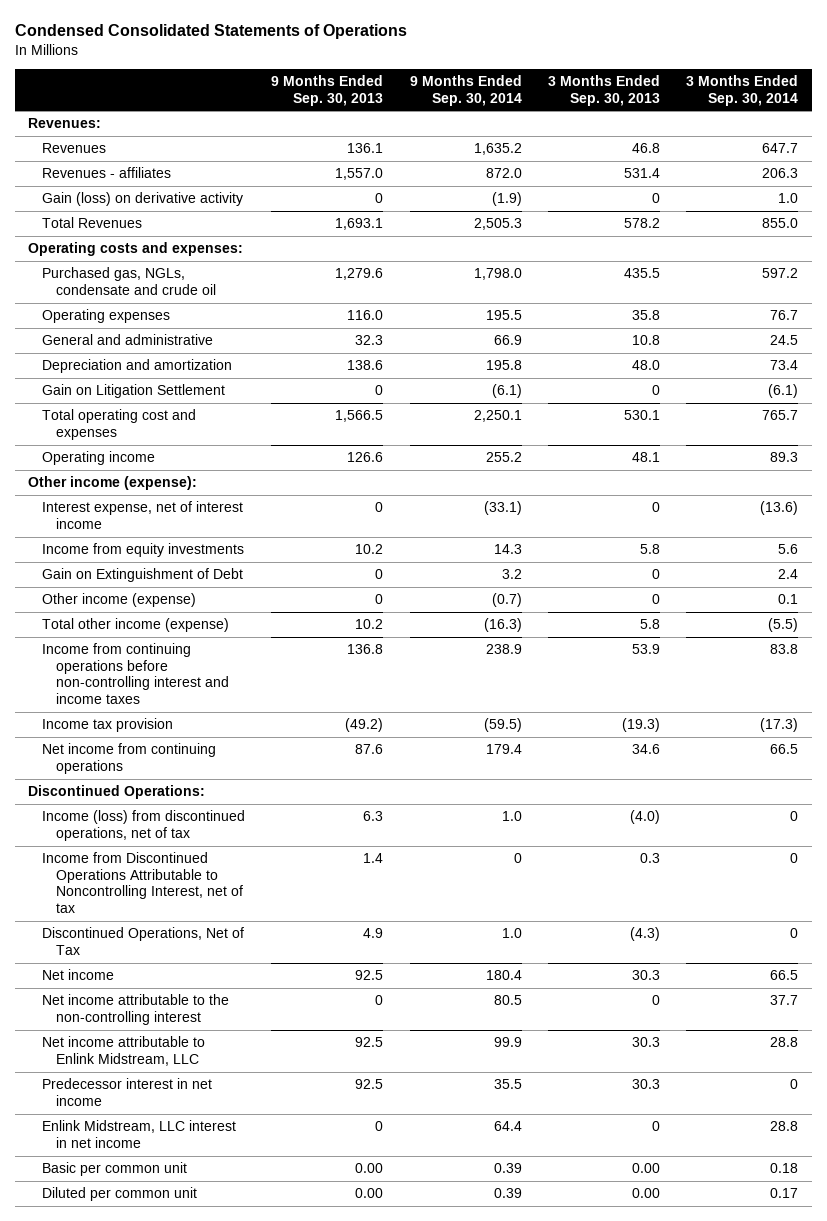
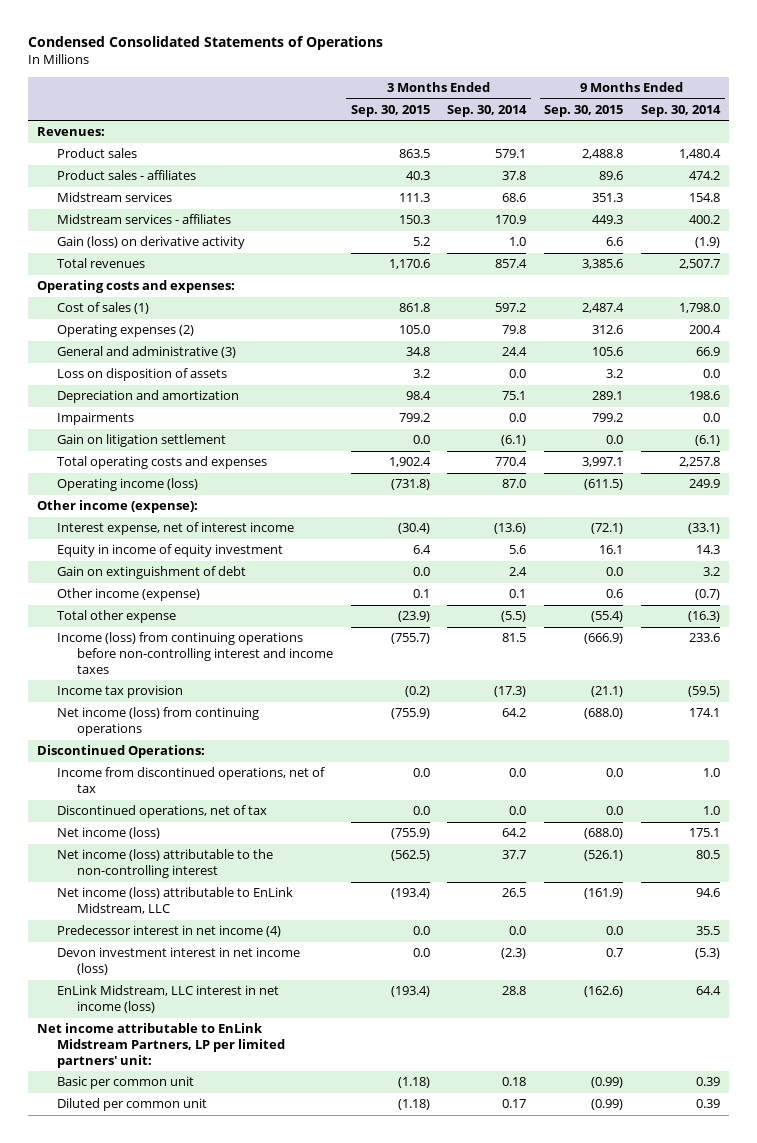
[271,74,384,106] 9 Months Ended Sep. 30, 2013 -> none
[548,74,661,106] 3 Months Ended Sep. 30, 2013 -> none
none -> [350,104,430,117] Sep. 30, 2015
none -> [544,104,624,117] Sep. 30, 2015
[41,143,106,154] Revenues -> none
[41,167,171,179] Revenues - affiliates -> none
none -> [56,148,137,159] Product sales
none -> [56,170,196,181] Product sales - affiliates
none -> [56,192,172,203] Midstream services
none -> [56,214,231,225] Midstream services - affiliates
[41,217,142,229] Total Revenues -> [56,258,145,269] Total revenues
[473,218,522,231] 2,505.3 -> [679,259,721,270] 2,507.7
[762,218,799,229] 855.0 -> [495,259,528,269] 857.4
[41,267,216,295] Purchased gas, NGLs, condensate and crude oil -> [56,302,149,315] Cost of sales (1)
[41,309,170,324] Operating expenses -> [56,324,194,338] Operating expenses (2)
[485,310,522,321] 195.5 -> [689,325,722,335] 200.4
[770,310,799,321] 76.7 -> [502,325,527,335] 79.8
[41,334,213,346] General and administrative -> [56,346,236,359] General and administrative (3)
[770,335,799,346] 24.5 -> [502,347,528,357] 24.4
none -> [56,368,227,382] Loss on disposition of assets
[485,360,522,371] 195.8 -> [689,391,721,401] 198.6
[770,360,799,371] 73.4 -> [502,391,527,401] 75.1
none -> [56,412,134,426] Impairments
[41,384,225,399] Gain on Litigation Settlement -> [56,434,226,448] Gain on litigation settlement
[41,409,196,440] Total operating cost and expenses -> [56,456,267,470] Total operating costs and expenses
[473,410,522,423] 2,250.1 -> [679,457,721,468] 2,257.8
[762,410,799,421] 765.7 -> [495,457,528,467] 770.4
[41,451,155,466] Operating income -> [56,478,198,492] Operating income (loss)
[485,452,522,463] 255.2 -> [689,479,721,489] 249.9
[770,452,799,463] 89.3 -> [502,479,527,489] 87.0
[41,543,244,558] Income from equity investments -> [56,544,283,558] Equity in income of equity investment
[41,568,243,583] Gain on Extinguishment of Debt -> [56,566,246,580] Gain on extinguishment of debt
[41,618,229,633] Total other income (expense) -> [56,610,176,624] Total other expense
[41,643,229,704] Income from continuing operations before non-controlling interest and income taxes -> [56,632,333,674] Income (loss) from continuing operations before non-controlling interest and income taxes
[485,644,522,655] 238.9 -> [689,633,721,643] 233.6
[770,644,799,655] 83.8 -> [502,633,527,643] 81.5
[41,743,216,774] Net income from continuing operations -> [56,707,259,737] Net income (loss) from continuing operations
[485,744,522,755] 179.4 -> [689,708,721,718] 174.1
[770,744,799,755] 66.5 -> [502,708,527,718] 64.2
[41,852,243,913] Income from Discontinued Operations Attributable to Noncontrolling Interest, net of tax -> none
[41,810,245,841] Income (loss) from discontinued operations, net of tax -> [56,767,325,794] Income from discontinued operations, net of tax
[790,811,799,822] 0 -> [509,768,527,778] 0.0
[41,927,244,955] Discontinued Operations, Net of Tax -> [56,805,267,819] Discontinued operations, net of tax
[790,928,799,939] 0 -> [509,806,527,816] 0.0
[41,969,114,981] Net income -> [56,827,160,840] Net income (loss)
[485,970,522,981] 180.4 -> [689,828,721,838] 175.1
[770,970,799,981] 66.5 -> [502,828,527,838] 64.2
[41,994,229,1025] Net income attributable to the non-controlling interest -> [56,849,273,879] Net income (loss) attributable to the non-controlling interest
[41,1036,205,1066] Net income attributable to Enlink Midstream, LLC -> [56,887,293,915] Net income (loss) attributable to EnLink Midstream, LLC
[493,1037,522,1048] 99.9 -> [696,888,721,898] 94.6
[770,1037,799,1048] 28.8 -> [502,888,527,898] 26.5
[41,1078,212,1106] Predecessor interest in net income -> [56,925,281,938] Predecessor interest in net income (4)
[790,1079,799,1090] 0 -> [509,926,527,936] 0.0
none -> [56,947,300,976] Devon investment interest in net income (loss)
[41,1120,236,1148] Enlink Midstream, LLC interest in net income -> [56,985,279,1014] EnLink Midstream, LLC interest in net income (loss)
none -> [37,1023,285,1068] Net income attributable to EnLink Midstream Partners, LP per limited partners' unit:

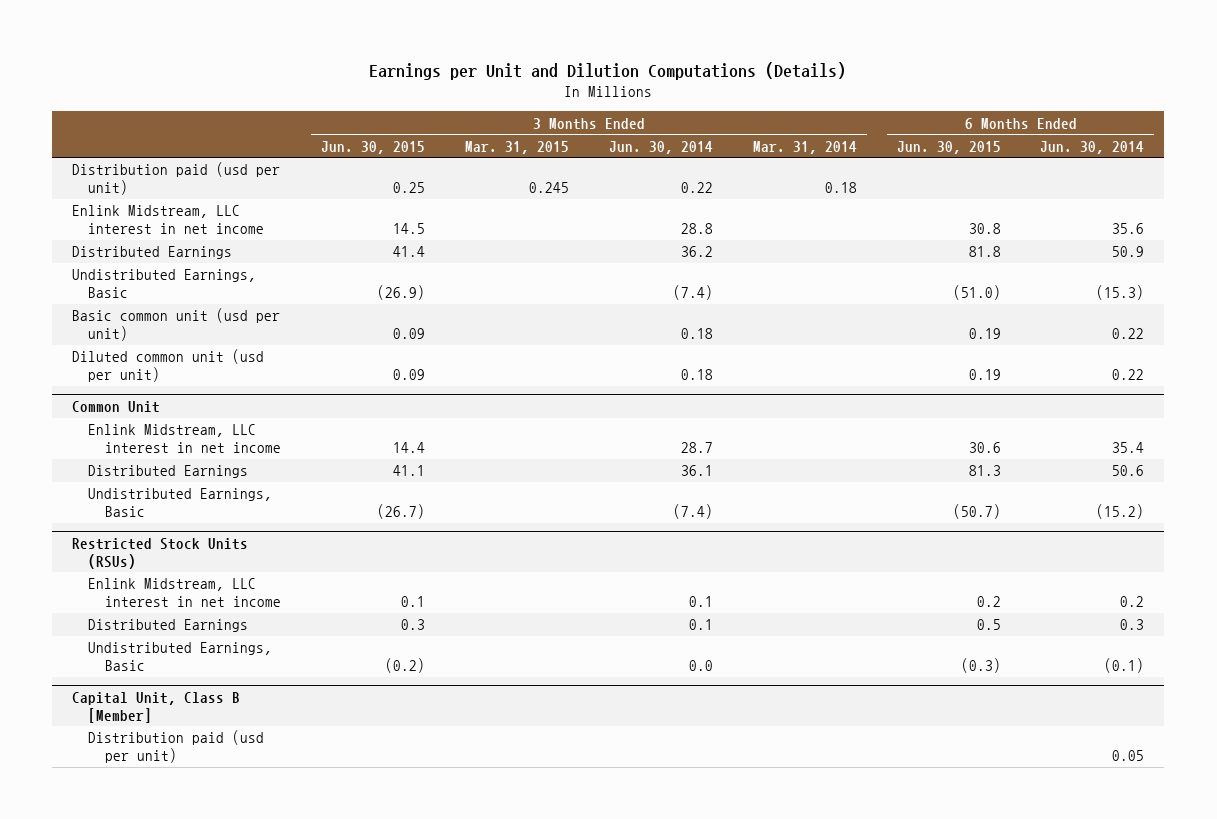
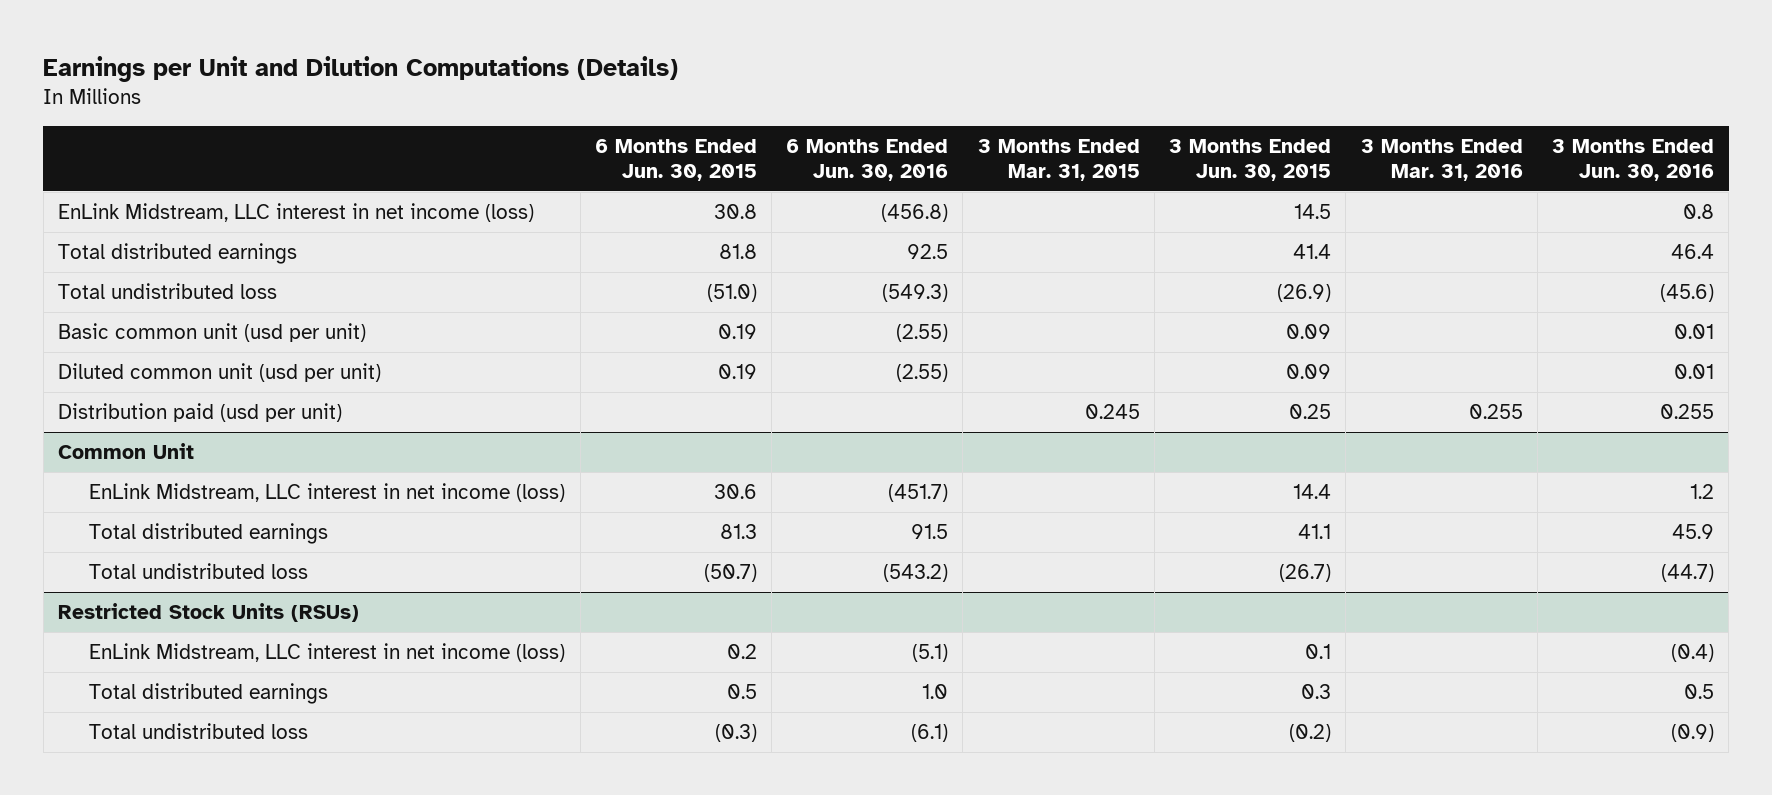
[608,140,713,154] Jun. 30, 2014 -> none
[752,140,857,154] Mar. 31, 2014 -> none
[1040,140,1145,154] Jun. 30, 2014 -> none
none -> [786,138,949,181] 6 Months Ended Jun. 30, 2016
none -> [1360,138,1523,181] 3 Months Ended Mar. 31, 2016
none -> [1551,138,1714,181] 3 Months Ended Jun. 30, 2016
[72,205,265,234] Enlink Midstream, LLC interest in net income -> [57,203,534,223] EnLink Midstream, LLC interest in net income (loss)
[72,246,233,260] Distributed Earnings -> [57,243,297,265] Total distributed earnings
[72,269,257,298] Undistributed Earnings, Basic -> [57,283,277,300] Total undistributed loss
[72,162,281,195] Distribution paid (usd per unit) -> [57,403,342,423] Distribution paid (usd per unit)
[88,424,281,453] Enlink Midstream, LLC interest in net income -> [89,483,566,503] EnLink Midstream, LLC interest in net income (loss)
[88,465,249,479] Distributed Earnings -> [89,523,329,545] Total distributed earnings
[88,488,273,517] Undistributed Earnings, Basic -> [89,563,309,580] Total undistributed loss
[72,692,241,723] Capital Unit, Class B [Member] -> none
[88,730,265,763] Distribution paid (usd per unit) -> none
[88,578,281,607] Enlink Midstream, LLC interest in net income -> [89,643,566,663] EnLink Midstream, LLC interest in net income (loss)
[88,619,249,633] Distributed Earnings -> [89,683,329,705] Total distributed earnings
[88,642,273,671] Undistributed Earnings, Basic -> [89,723,309,740] Total undistributed loss

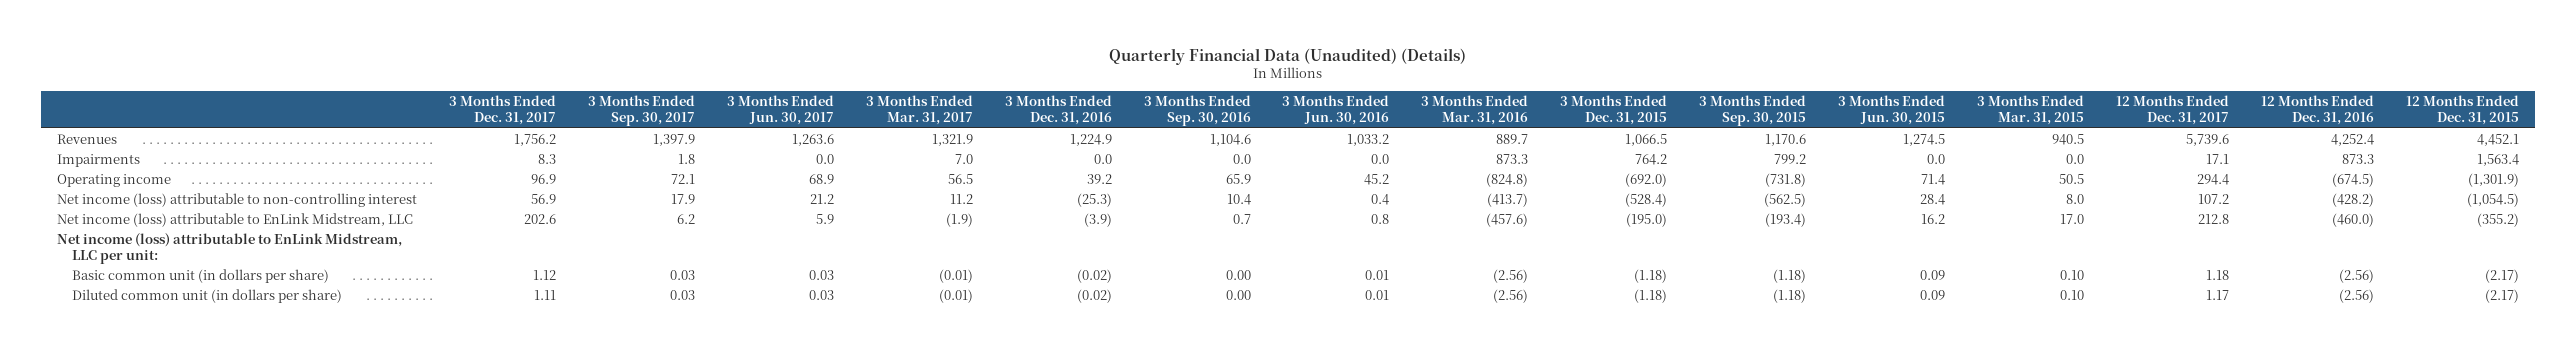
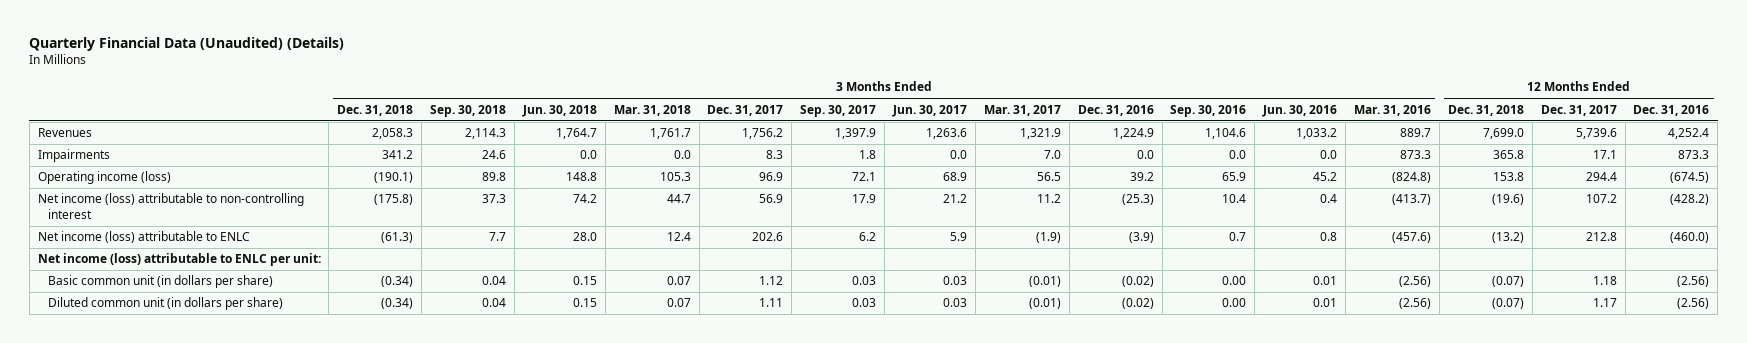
[1560,94,1668,126] 3 Months Ended Dec. 31, 2015 -> none
[1699,94,1807,127] 3 Months Ended Sep. 30, 2015 -> none
[1838,94,1946,126] 3 Months Ended Jun. 30, 2015 -> none
[1977,94,2085,126] 3 Months Ended Mar. 31, 2015 -> none
[2405,94,2519,126] 12 Months Ended Dec. 31, 2015 -> none
none -> [337,104,414,116] Dec. 31, 2018
none -> [430,104,507,117] Sep. 30, 2018
none -> [521,104,597,117] Jun. 30, 2018
none -> [613,104,691,116] Mar. 31, 2018
none -> [1447,104,1524,116] Dec. 31, 2018
[57,173,172,187] Operating income -> [37,171,171,185] Operating income (loss)
[57,212,414,227] Net income (loss) attributable to EnLink Midstream, LLC -> [37,231,250,244] Net income (loss) attributable to ENLC
[57,232,403,265] Net income (loss) attributable to EnLink Midstream, LLC per unit: -> [37,253,321,267] Net income (loss) attributable to ENLC per unit:

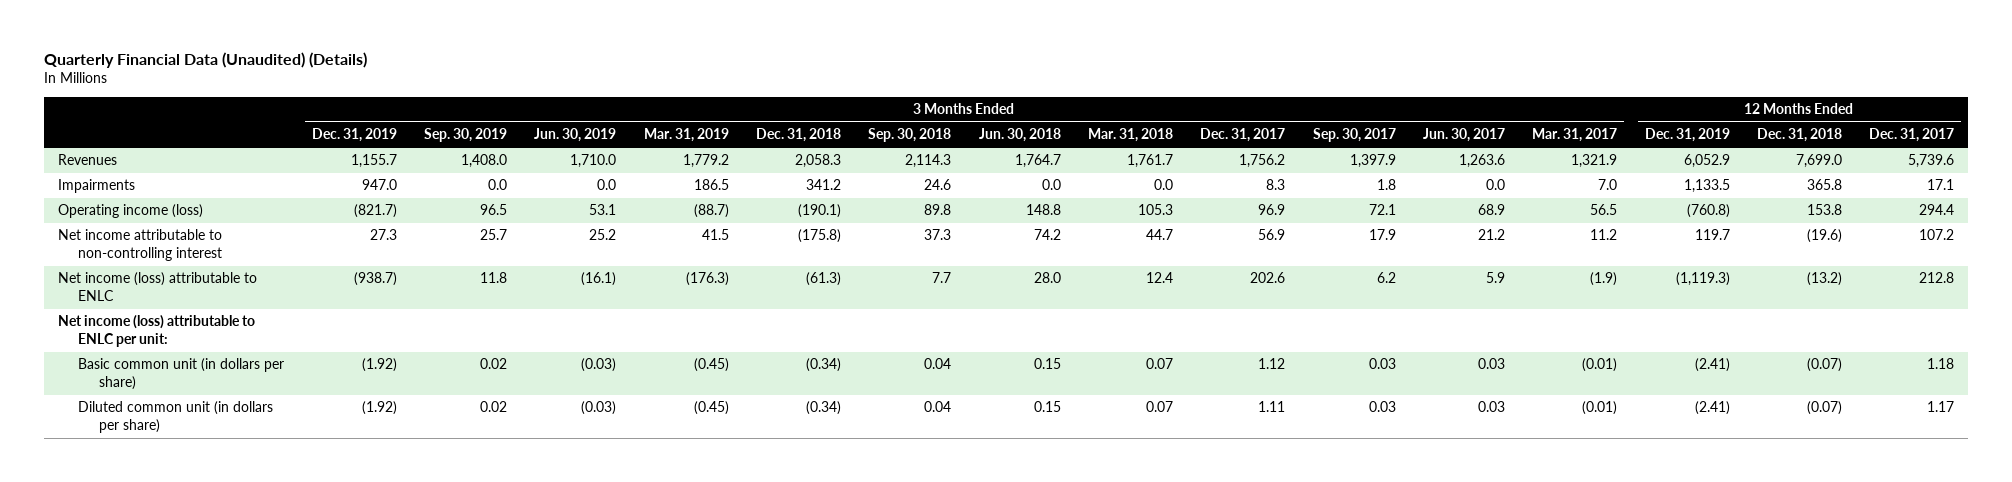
[1077,104,1154,116] Dec. 31, 2016 -> none
[1170,104,1247,117] Sep. 30, 2016 -> none
[1262,104,1338,117] Jun. 30, 2016 -> none
[1354,104,1432,116] Mar. 31, 2016 -> none
[1633,104,1710,116] Dec. 31, 2016 -> none
none -> [311,128,397,143] Dec. 31, 2019
none -> [424,128,508,143] Sep. 30, 2019
none -> [534,128,617,143] Jun. 30, 2019
none -> [643,128,729,143] Mar. 31, 2019
none -> [1644,128,1730,143] Dec. 31, 2019
[37,193,304,219] Net income (loss) attributable to non-controlling interest -> [57,229,223,262] Net income attributable to non-controlling interest

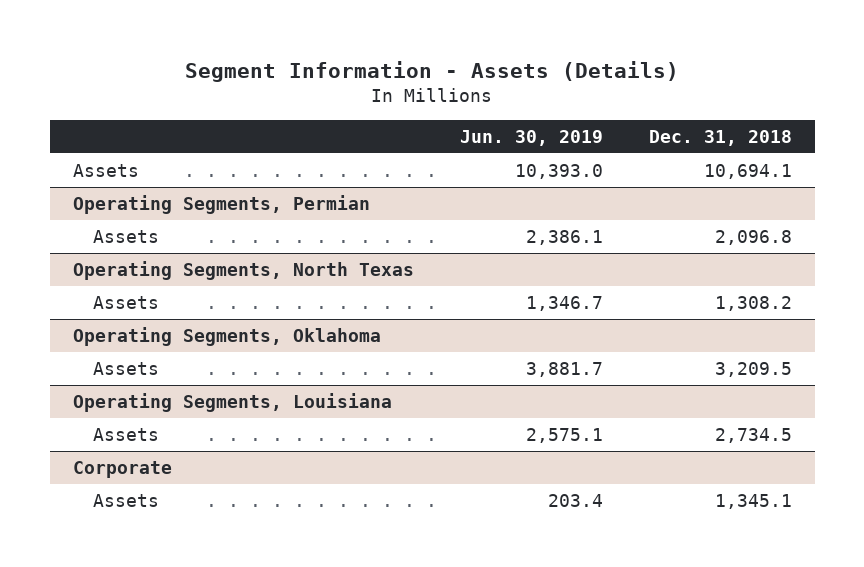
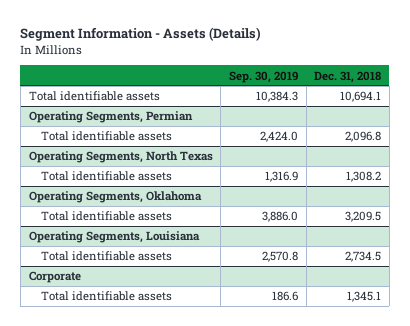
[459,130,603,147] Jun. 30, 2019 -> none
none -> [228,70,298,83] Sep. 30, 2019
[72,163,139,177] Assets -> [28,91,160,102] Total identifiable assets
[93,229,160,243] Assets -> [40,131,172,142] Total identifiable assets
[93,295,160,309] Assets -> [40,171,172,182] Total identifiable assets
[93,361,160,375] Assets -> [40,211,172,222] Total identifiable assets
[93,427,160,441] Assets -> [40,251,172,262] Total identifiable assets
[93,493,160,507] Assets -> [40,291,172,302] Total identifiable assets

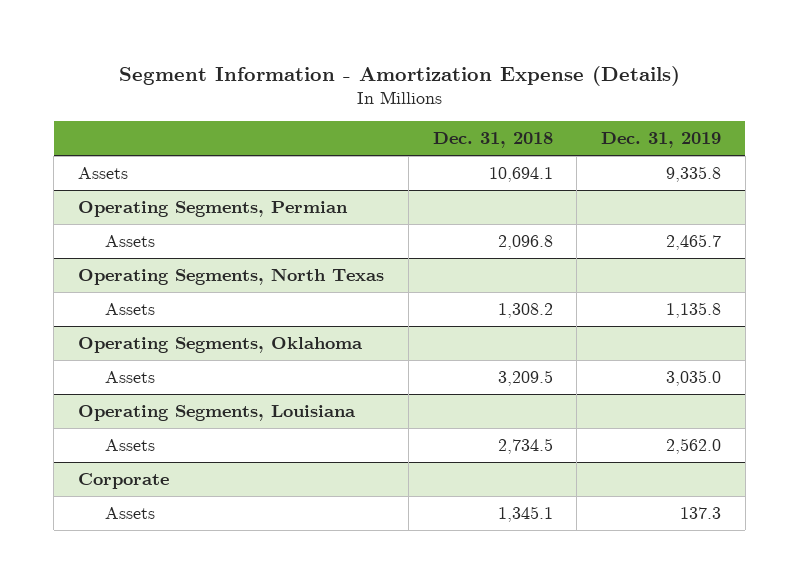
[20,27,262,42] Segment Information - Assets (Details) -> [118,65,680,86] Segment Information - Amortization Expense (Details)
[228,70,298,83] Sep. 30, 2019 -> none
none -> [600,132,721,149] Dec. 31, 2019
[28,91,160,102] Total identifiable assets -> [78,166,129,179] Assets
[40,131,172,142] Total identifiable assets -> [105,234,156,247] Assets
[40,171,172,182] Total identifiable assets -> [105,302,156,315] Assets
[40,211,172,222] Total identifiable assets -> [105,370,156,383] Assets
[40,251,172,262] Total identifiable assets -> [105,438,156,451] Assets
[40,291,172,302] Total identifiable assets -> [105,506,156,519] Assets

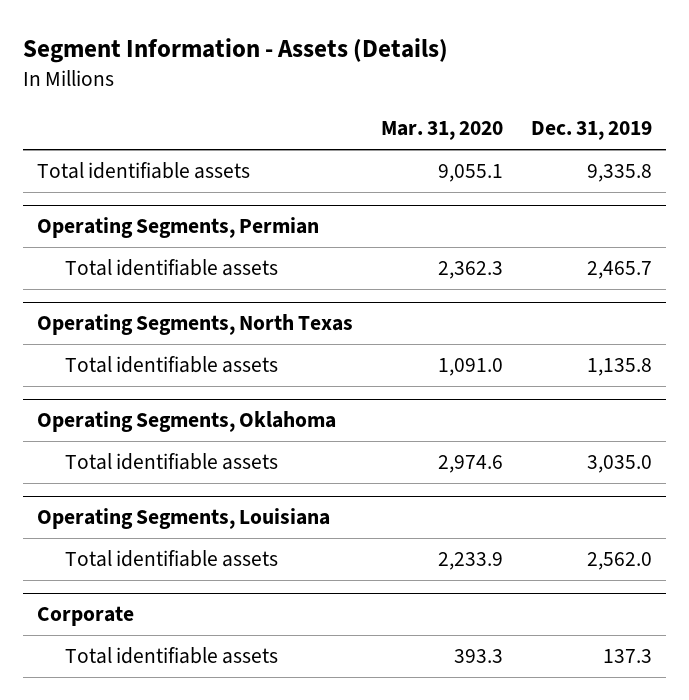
[118,65,680,86] Segment Information - Amortization Expense (Details) -> [23,37,449,63] Segment Information - Assets (Details)
[432,132,553,149] Dec. 31, 2018 -> none
none -> [381,121,504,141] Mar. 31, 2020
[78,166,129,179] Assets -> [37,162,251,180] Total identifiable assets
[105,234,156,247] Assets -> [65,259,279,277] Total identifiable assets
[105,302,156,315] Assets -> [65,356,279,374] Total identifiable assets
[105,370,156,383] Assets -> [65,453,279,471] Total identifiable assets
[105,438,156,451] Assets -> [65,550,279,568] Total identifiable assets
[105,506,156,519] Assets -> [65,647,279,665] Total identifiable assets

